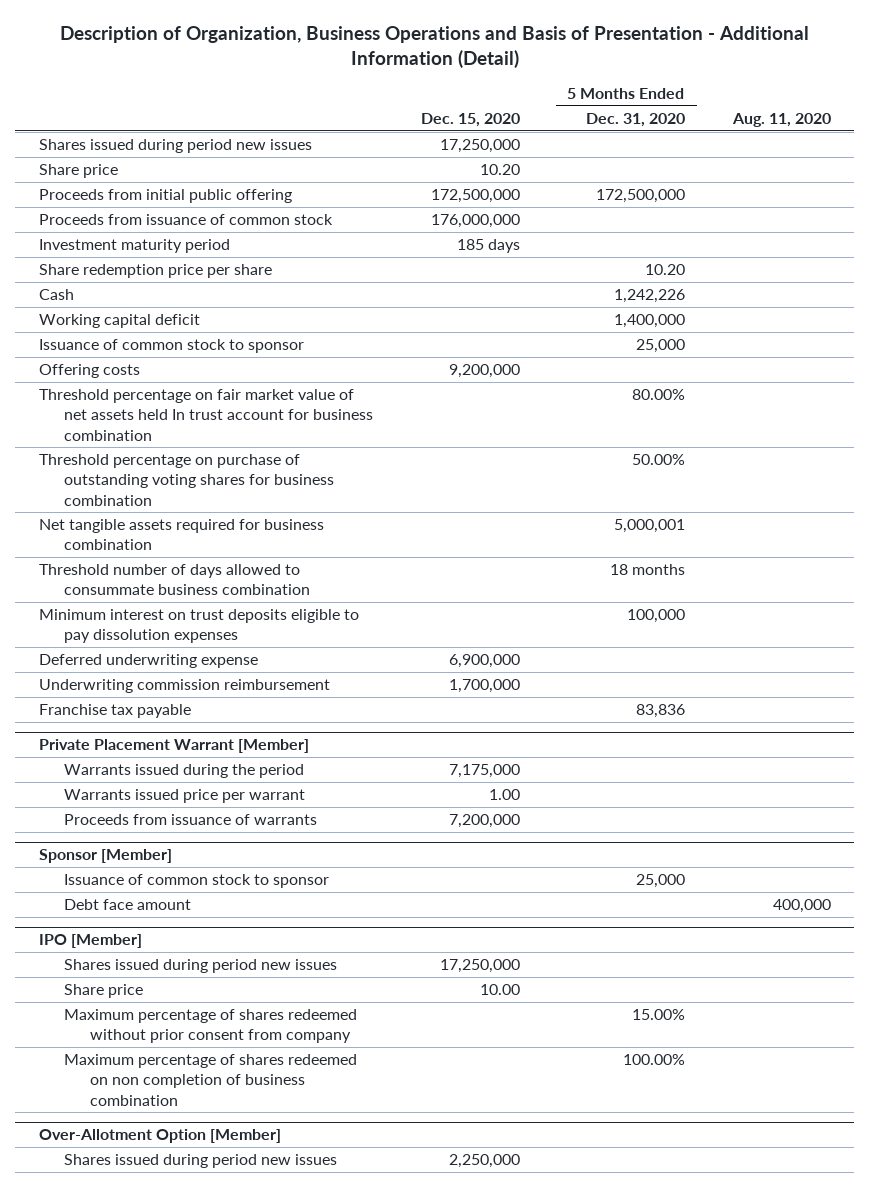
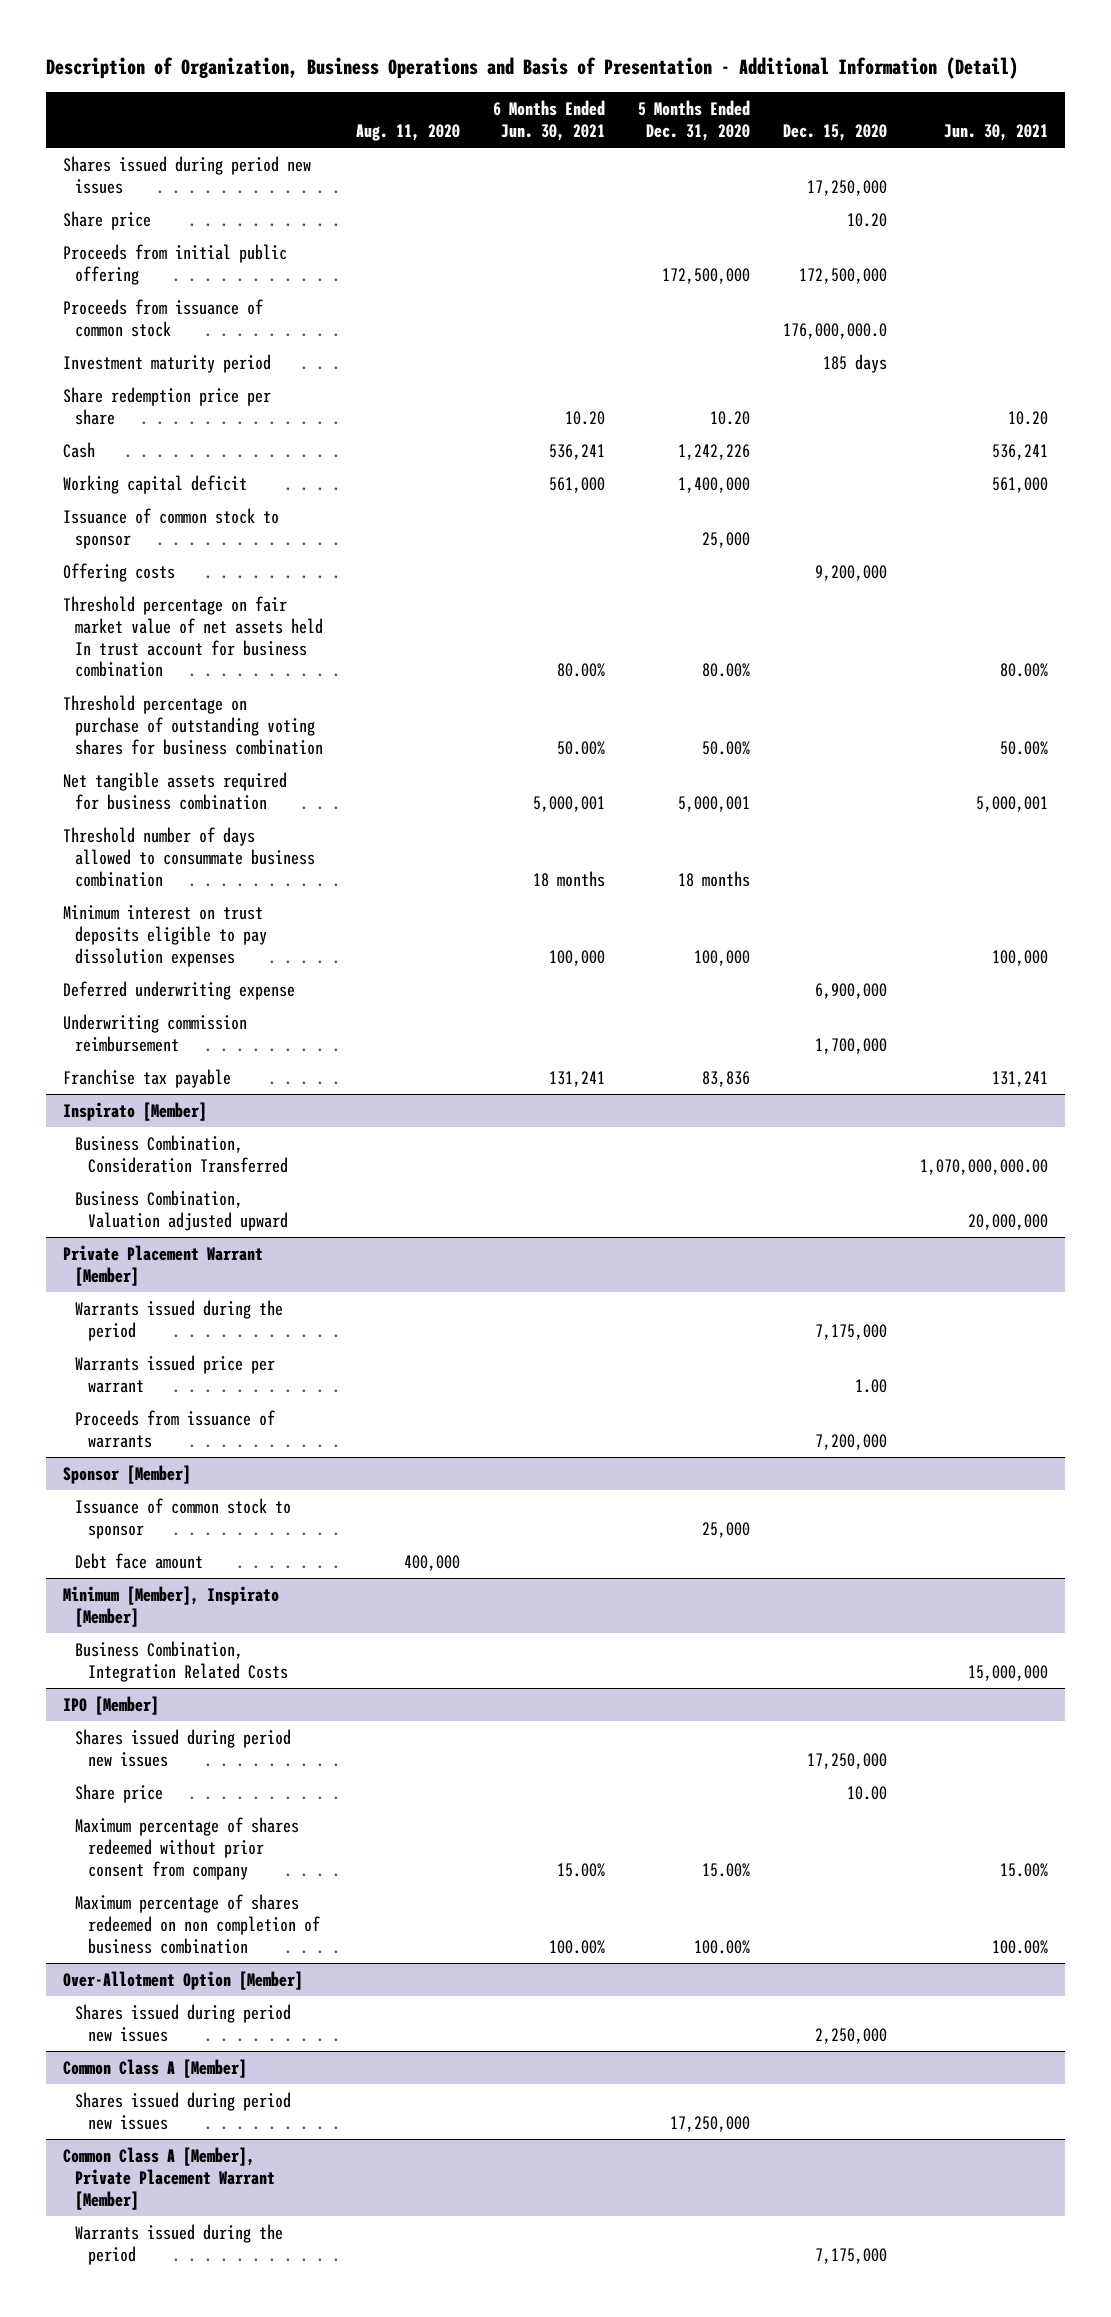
none -> [493,99,606,141] 6 Months Ended Jun. 30, 2021
none -> [944,123,1049,141] Jun. 30, 2021
[431,214,521,229] 176,000,000 -> [783,322,888,339] 176,000,000.0
none -> [62,1101,207,1121] Inspirato [Member]
none -> [75,1134,289,1173] Business Combination, Consideration Transferred
none -> [75,1189,289,1231] Business Combination, Valuation adjusted upward
none -> [62,1585,279,1627] Minimum [Member], Inspirato [Member]
none -> [75,1640,289,1682] Business Combination, Integration Related Costs
none -> [62,2058,247,2078] Common Class A [Member]
none -> [75,2091,292,2130] Shares issued during period new issues
none -> [62,2146,276,2210] Common Class A [Member], Private Placement Warrant [Member]
none -> [75,2223,284,2265] Warrants issued during the period

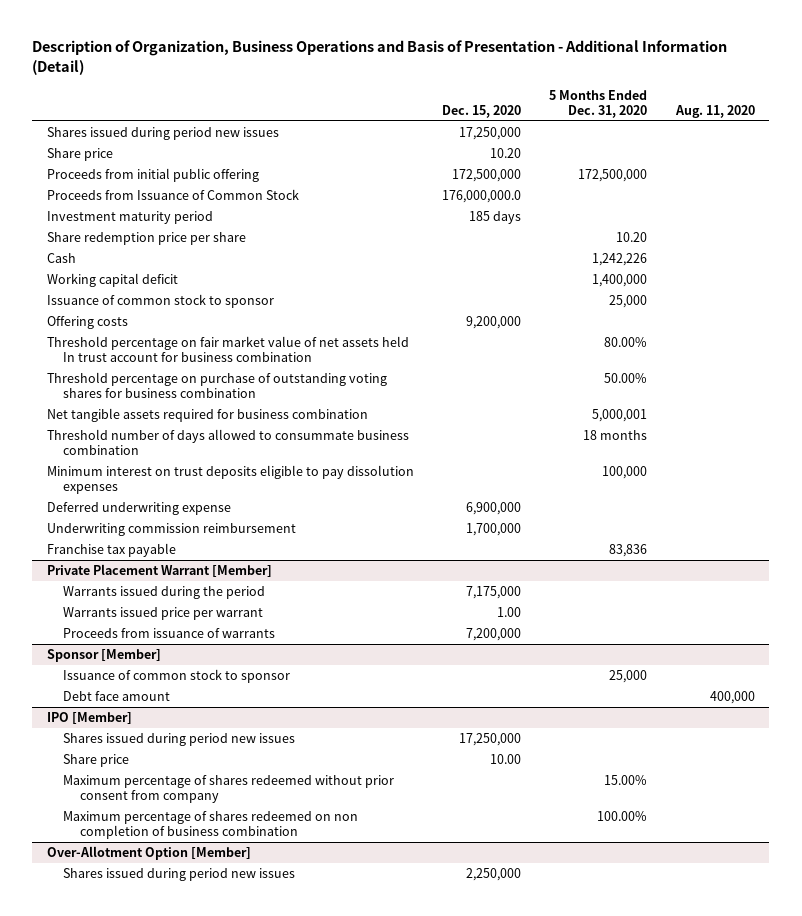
[493,99,606,141] 6 Months Ended Jun. 30, 2021 -> none
[944,123,1049,141] Jun. 30, 2021 -> none
[62,298,263,337] Proceeds from issuance of common stock -> [46,189,299,201] Proceeds from Issuance of Common Stock
[62,1101,207,1121] Inspirato [Member] -> none
[75,1134,289,1173] Business Combination, Consideration Transferred -> none
[75,1189,289,1231] Business Combination, Valuation adjusted upward -> none
[62,1585,279,1627] Minimum [Member], Inspirato [Member] -> none
[75,1640,289,1682] Business Combination, Integration Related Costs -> none
[62,2058,247,2078] Common Class A [Member] -> none
[75,2091,292,2130] Shares issued during period new issues -> none
[62,2146,276,2210] Common Class A [Member], Private Placement Warrant [Member] -> none
[75,2223,284,2265] Warrants issued during the period -> none

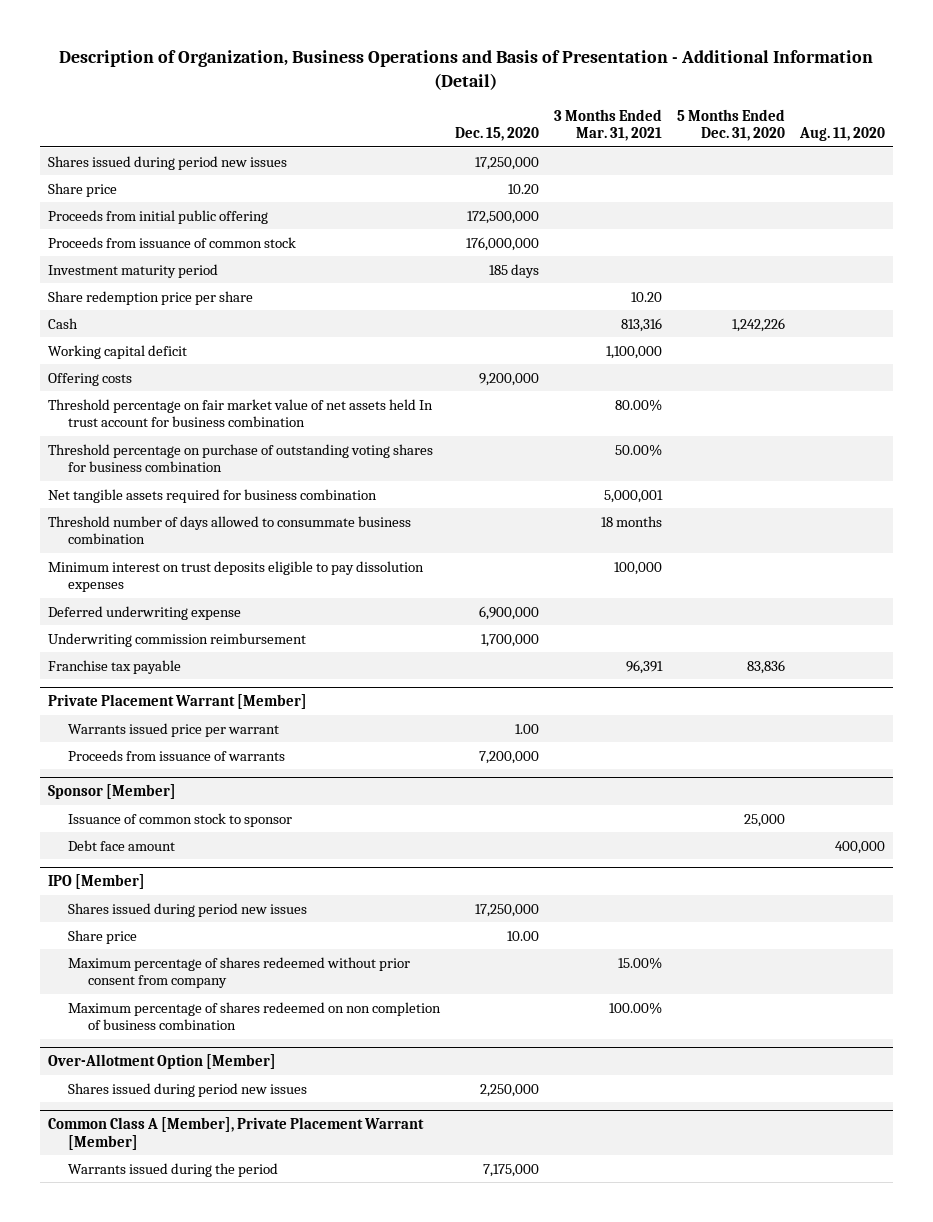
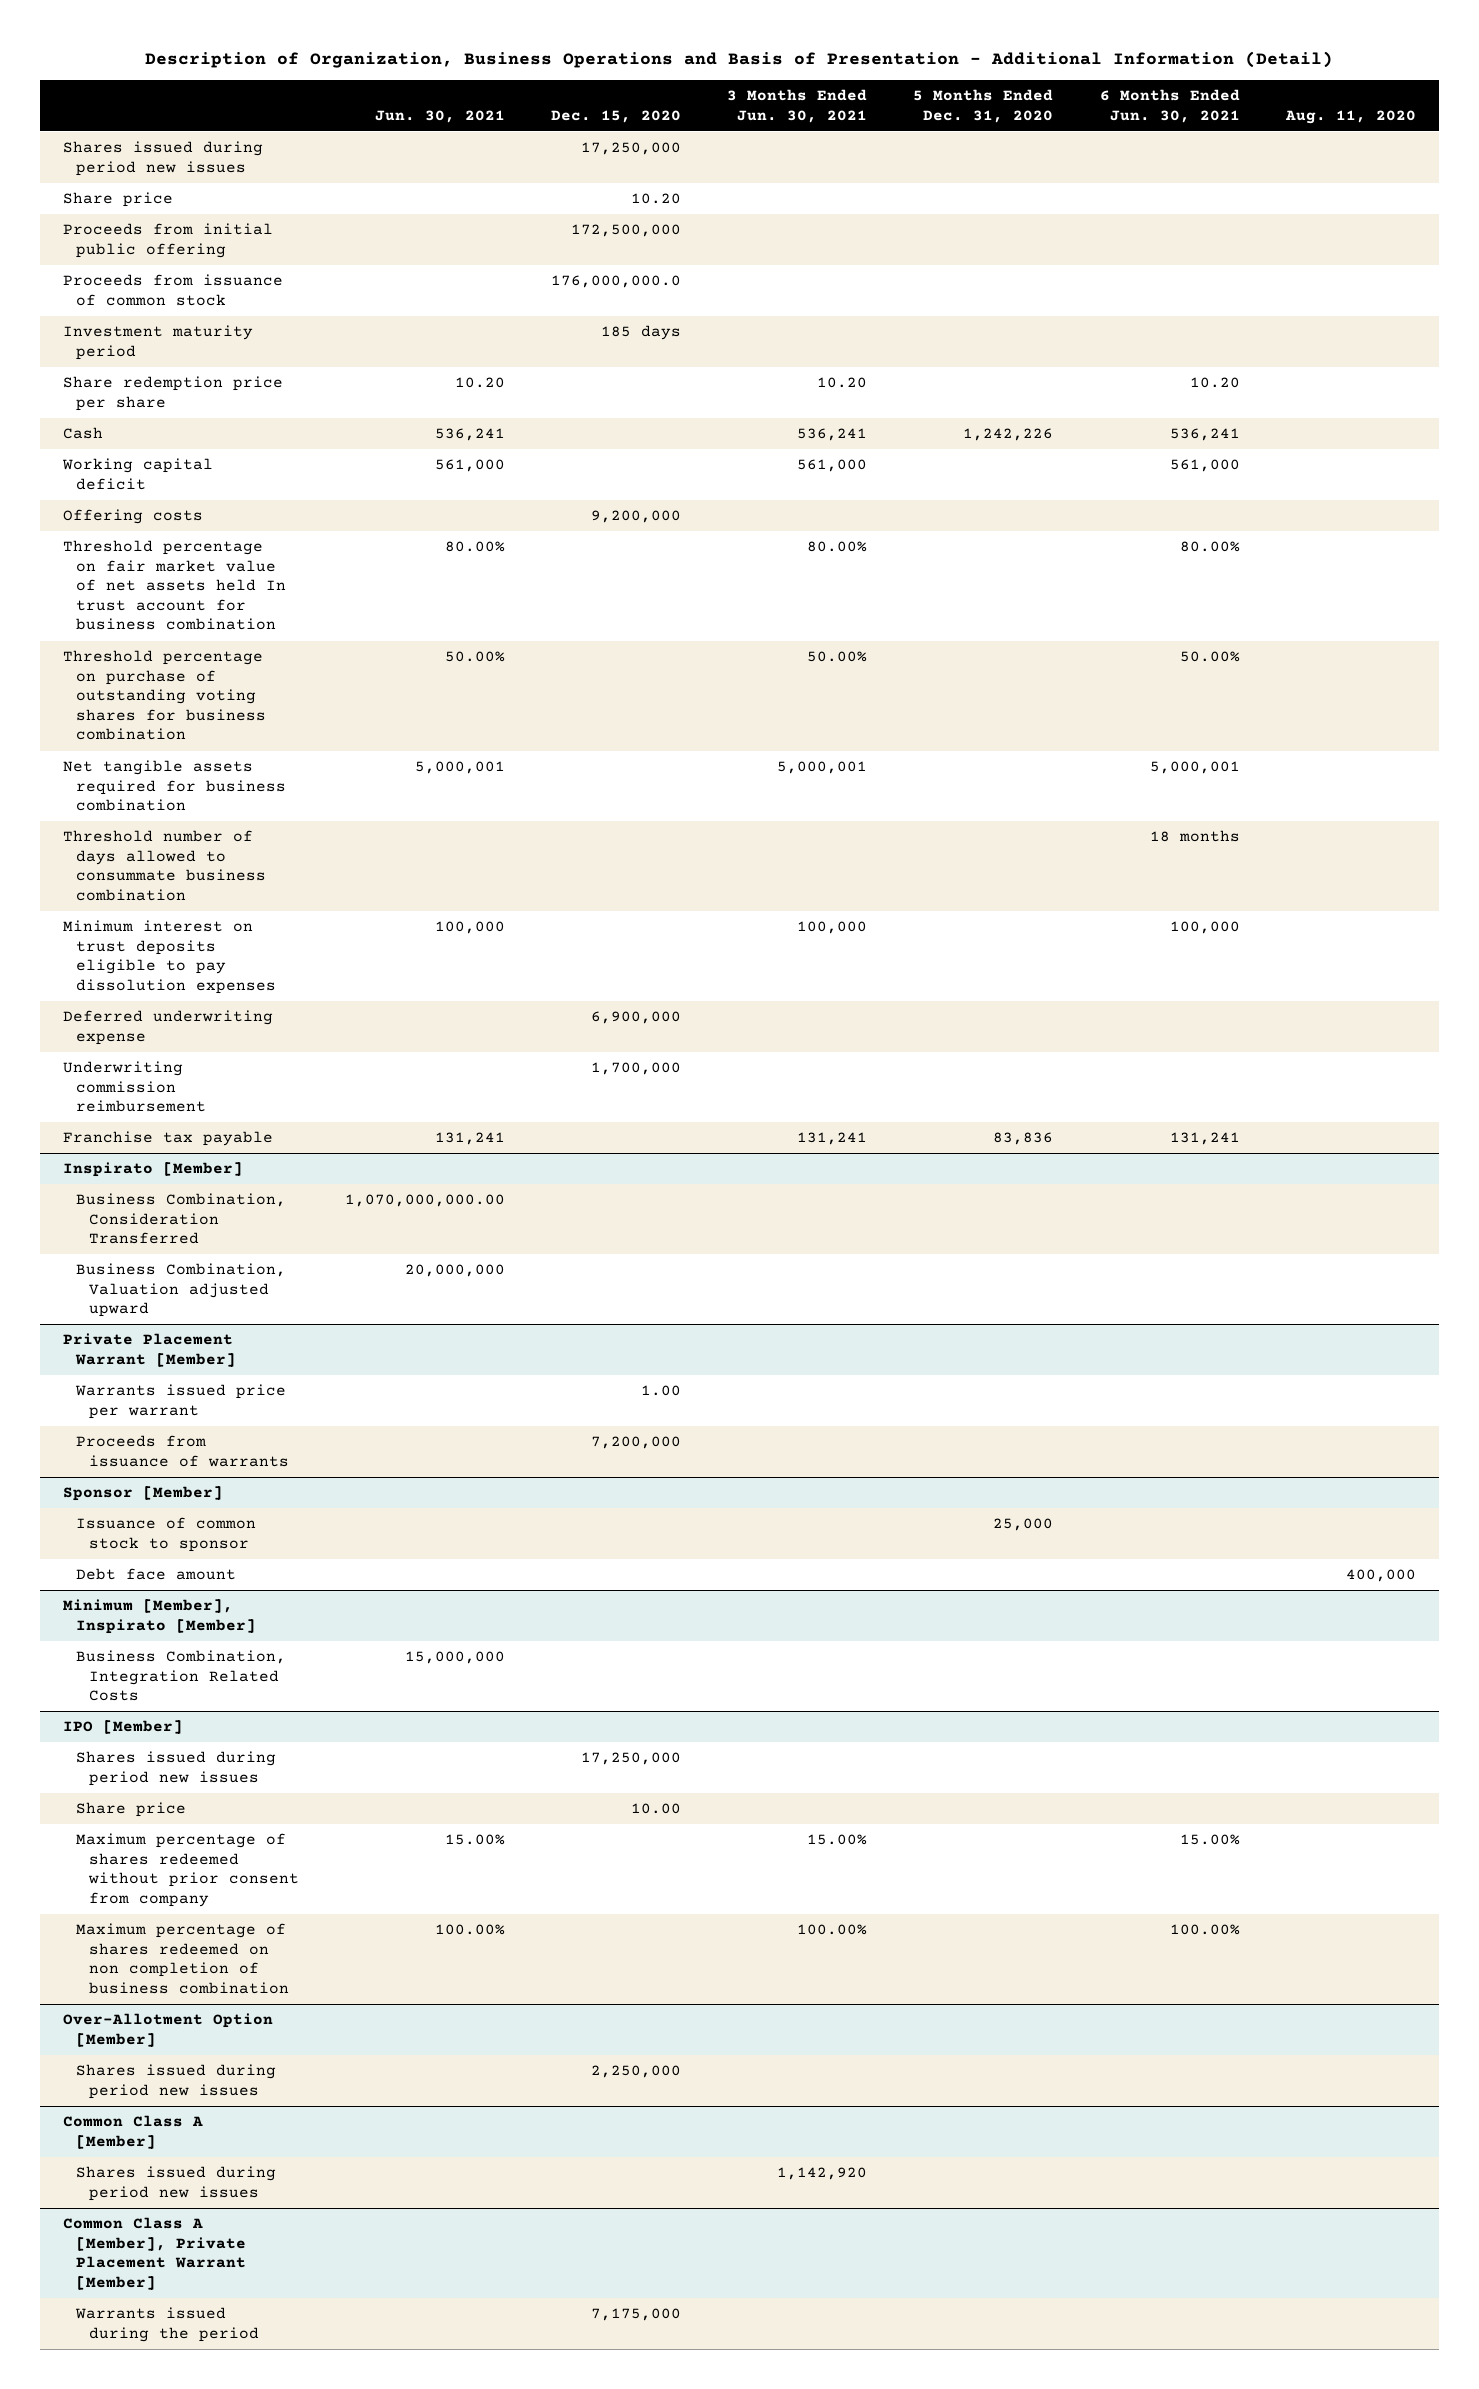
[554,108,663,142] 3 Months Ended Mar. 31, 2021 -> none
none -> [374,109,505,123] Jun. 30, 2021
none -> [727,89,868,123] 3 Months Ended Jun. 30, 2021
none -> [1099,89,1240,123] 6 Months Ended Jun. 30, 2021
[465,236,539,251] 176,000,000 -> [551,275,682,289] 176,000,000.0
none -> [62,1162,243,1178] Inspirato [Member]
none -> [75,1193,286,1245] Business Combination, Consideration Transferred
none -> [75,1263,286,1318] Business Combination, Valuation adjusted upward
none -> [62,1599,256,1634] Minimum [Member], Inspirato [Member]
none -> [75,1650,286,1702] Business Combination, Integration Related Costs
none -> [62,2115,203,2149] Common Class A [Member]
none -> [75,2166,276,2201] Shares issued during period new issues

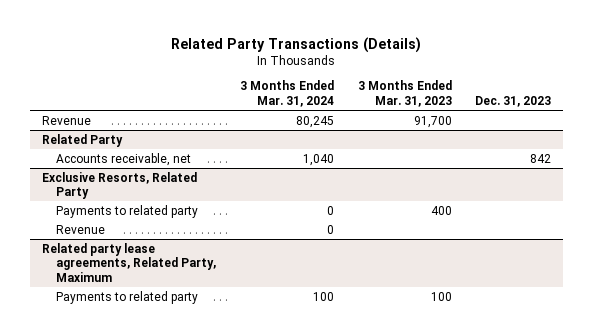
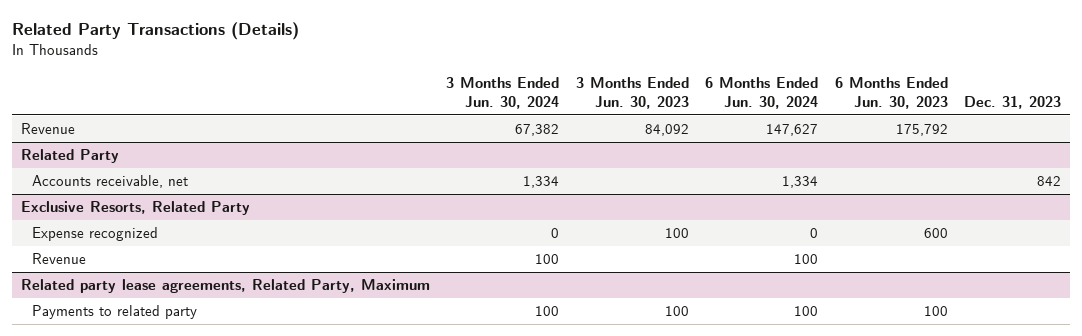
[240,80,335,108] 3 Months Ended Mar. 31, 2024 -> none
[357,80,452,108] 3 Months Ended Mar. 31, 2023 -> none
none -> [446,77,560,109] 3 Months Ended Jun. 30, 2024
none -> [575,77,689,109] 3 Months Ended Jun. 30, 2023
none -> [705,77,819,109] 6 Months Ended Jun. 30, 2024
none -> [834,77,948,109] 6 Months Ended Jun. 30, 2023
[56,204,199,218] Payments to related party -> [32,227,159,242] Expense recognized

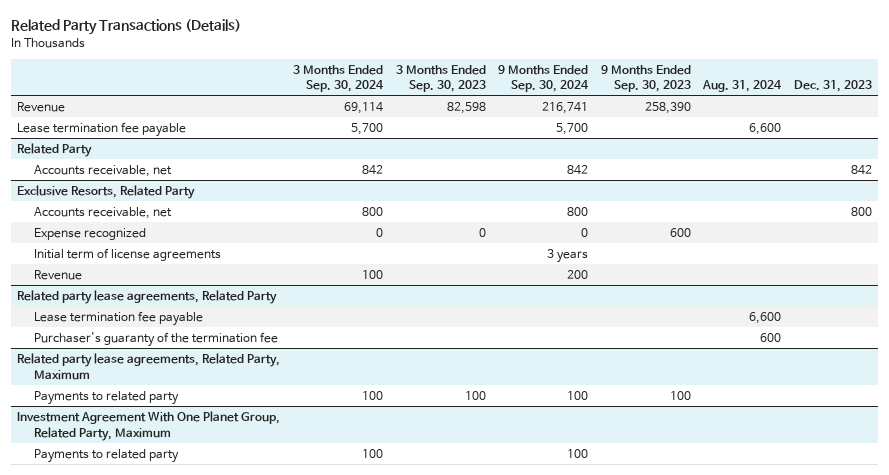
[446,77,560,109] 3 Months Ended Jun. 30, 2024 -> none
[575,77,689,109] 3 Months Ended Jun. 30, 2023 -> none
[705,77,819,109] 6 Months Ended Jun. 30, 2024 -> none
[834,77,948,109] 6 Months Ended Jun. 30, 2023 -> none
none -> [292,64,384,93] 3 Months Ended Sep. 30, 2024
none -> [395,64,486,93] 3 Months Ended Sep. 30, 2023
none -> [498,64,590,93] 9 Months Ended Sep. 30, 2024
none -> [600,64,691,93] 9 Months Ended Sep. 30, 2023
none -> [702,80,783,93] Aug. 31, 2024
none -> [17,121,187,137] Lease termination fee payable
none -> [33,206,172,219] Accounts receivable, net
none -> [33,247,221,261] Initial term of license agreements
none -> [17,289,278,304] Related party lease agreements, Related Party
none -> [33,310,203,326] Lease termination fee payable
none -> [33,331,278,347] Purchaser's guaranty of the termination fee
none -> [17,410,281,441] Investment Agreement With One Planet Group, Related Party, Maximum
none -> [33,448,179,463] Payments to related party

